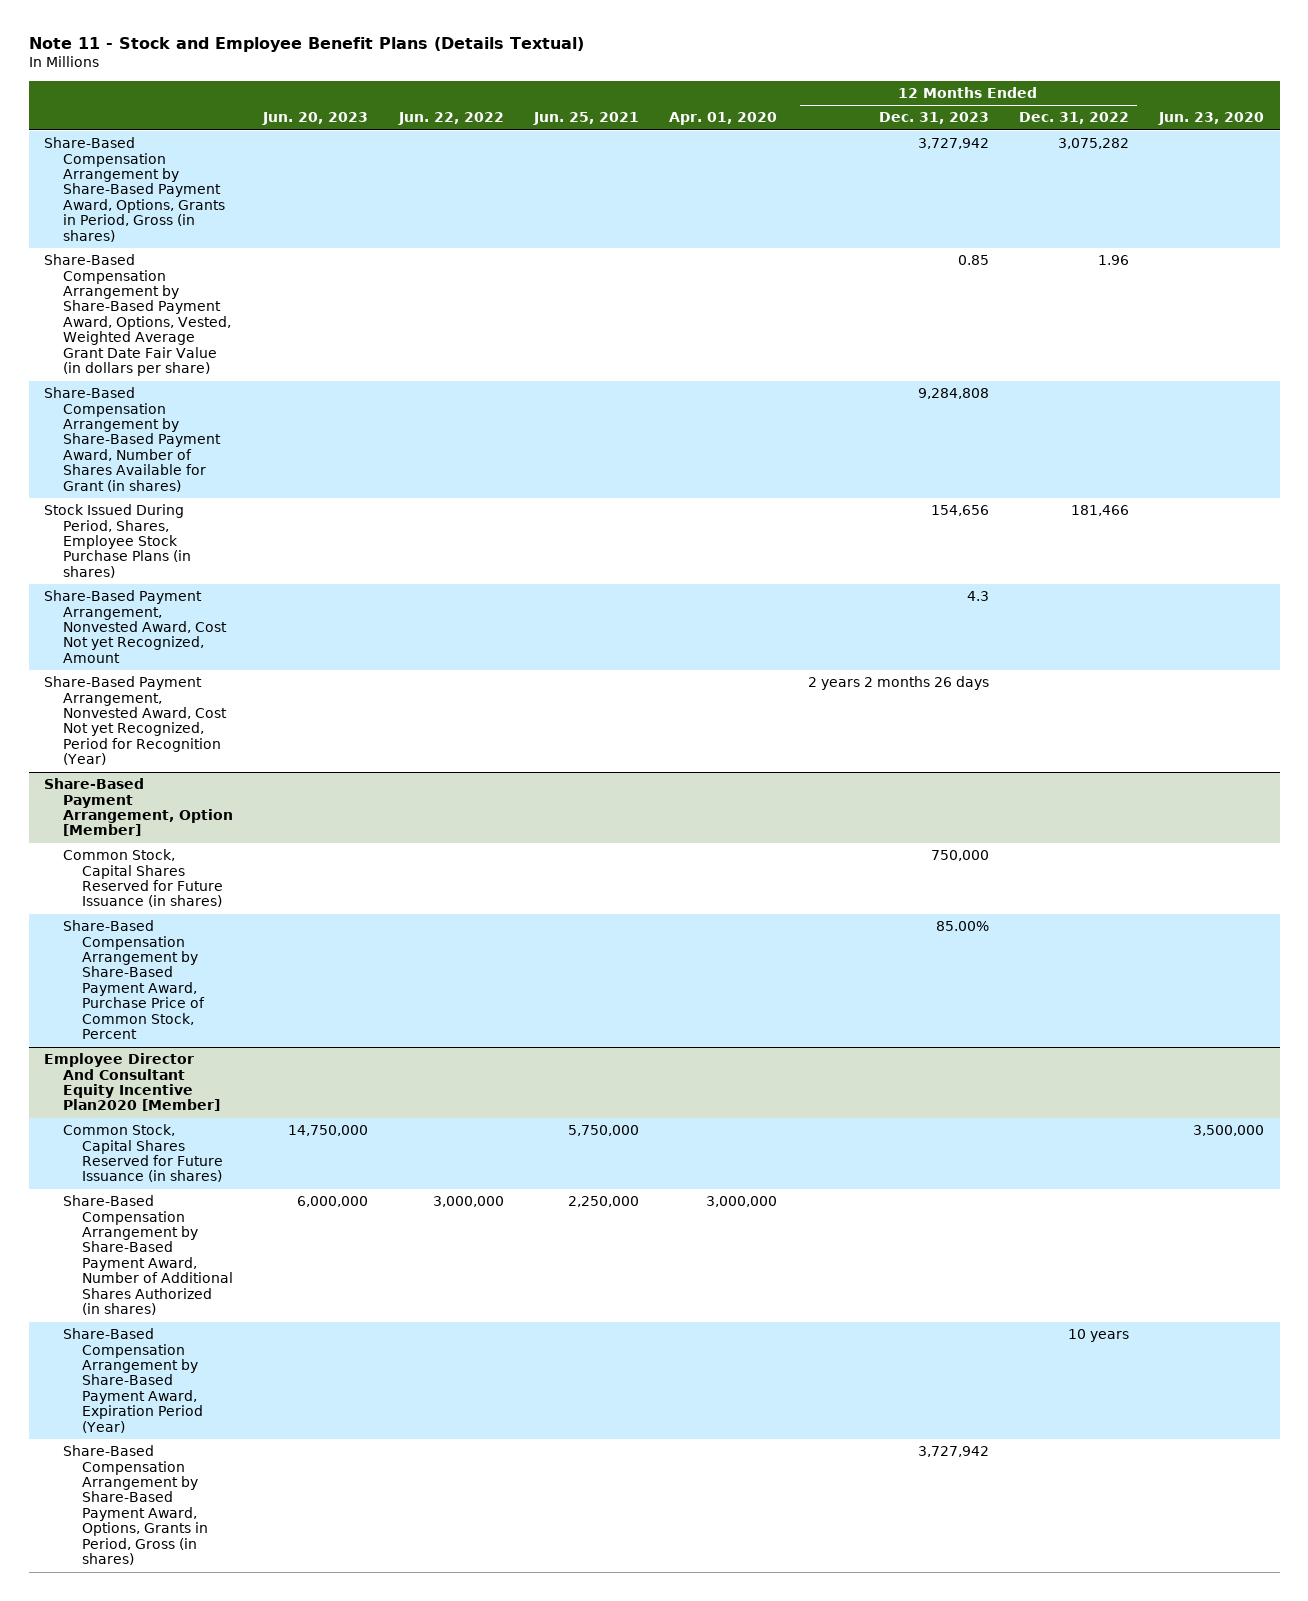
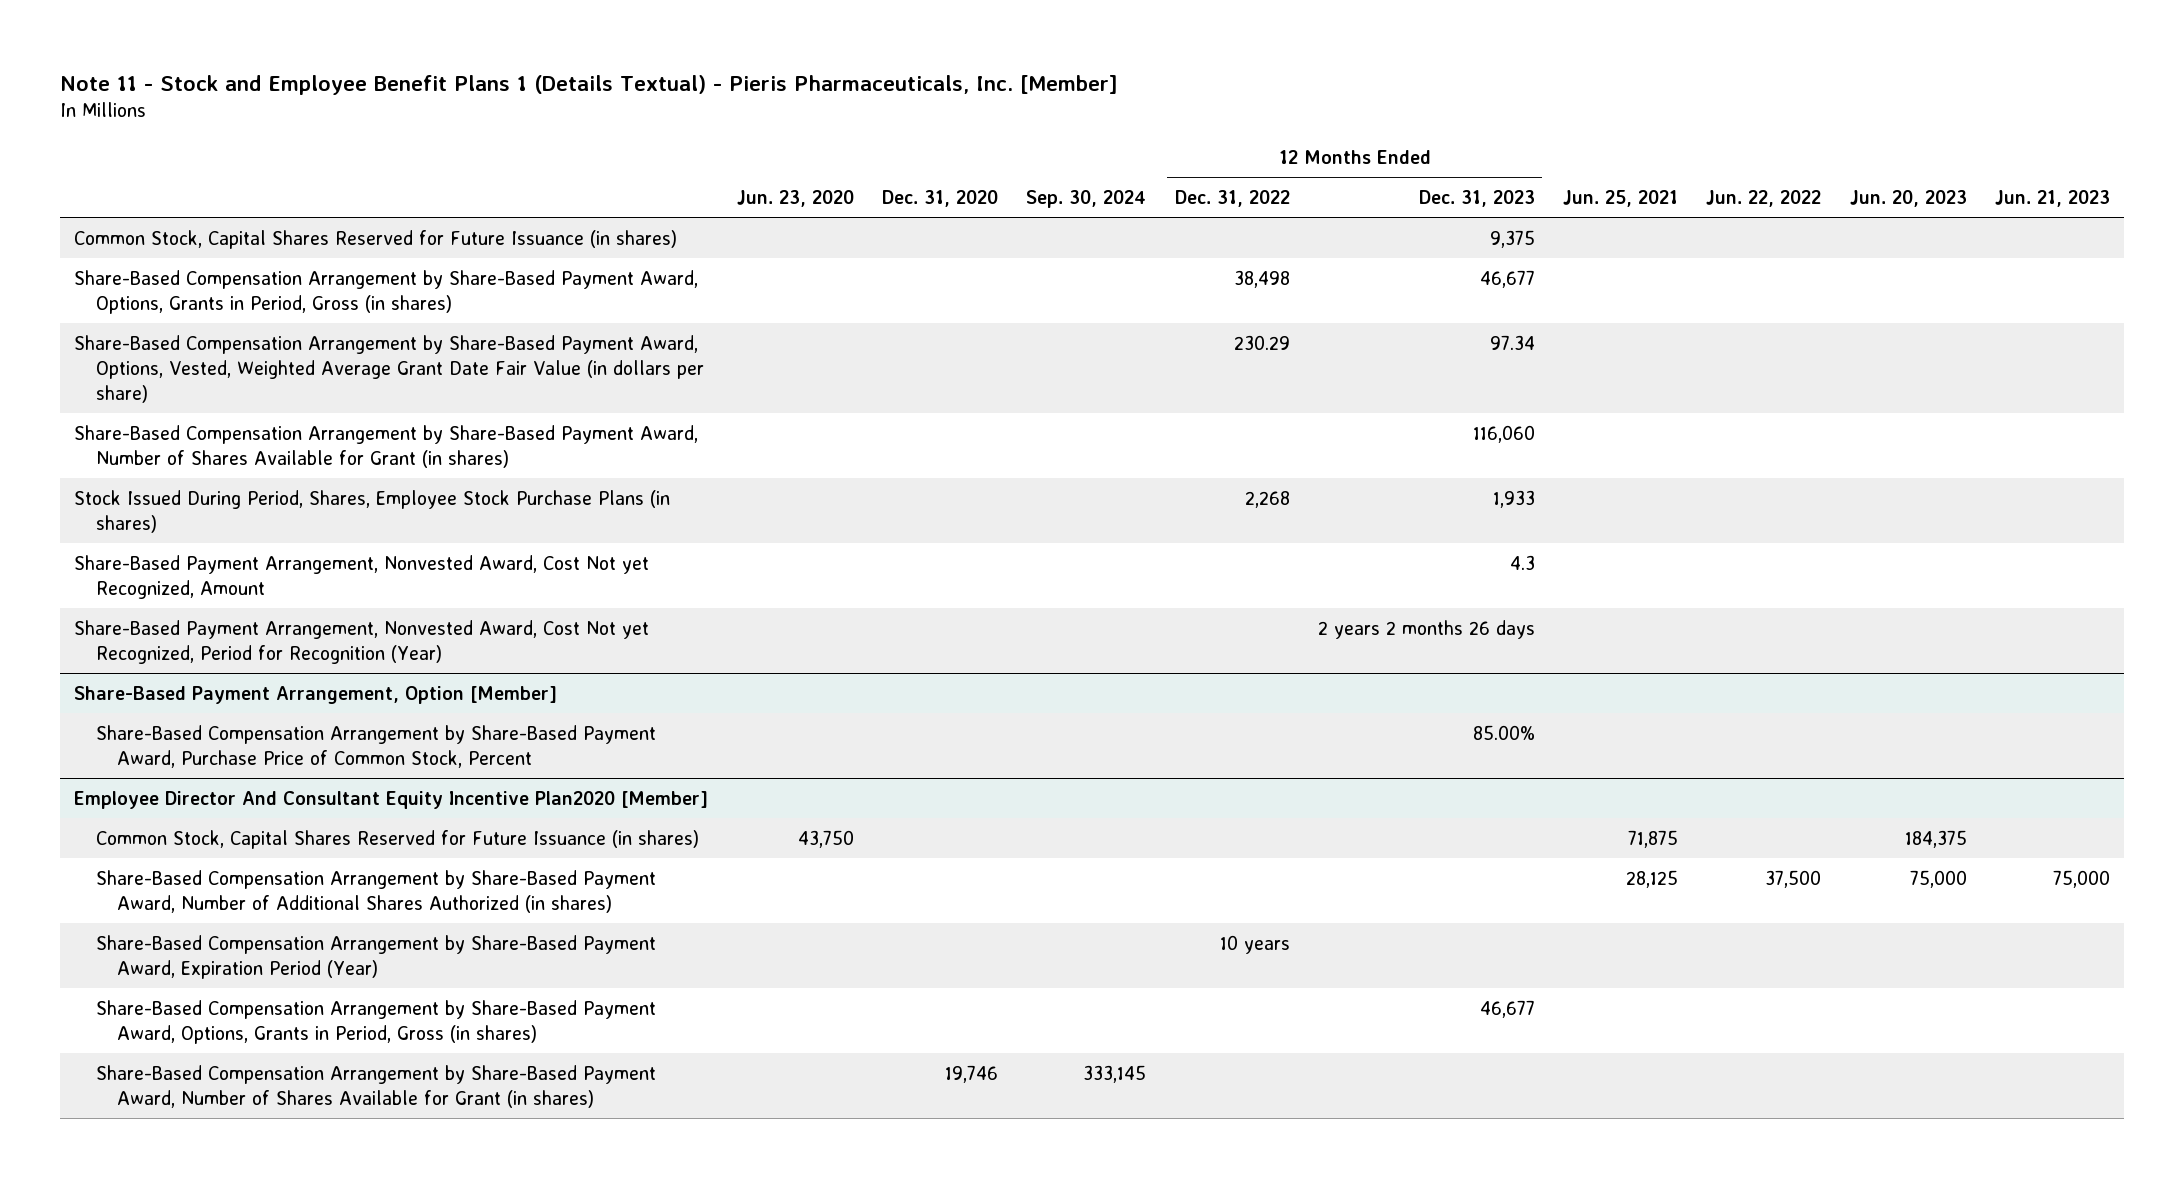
[28,37,584,53] Note 11 - Stock and Employee Benefit Plans (Details Textual) -> [60,74,1119,95] Note 11 - Stock and Employee Benefit Plans 1 (Details Textual) - Pieris Pharmaceuticals, Inc. [Member]
[669,112,778,126] Apr. 01, 2020 -> none
none -> [881,189,998,207] Dec. 31, 2020
none -> [1026,189,1147,208] Sep. 30, 2024
none -> [1995,189,2111,207] Jun. 21, 2023
none -> [74,229,678,249] Common Stock, Capital Shares Reserved for Future Issuance (in shares)
[917,138,989,150] 3,727,942 -> [1479,269,1535,288] 46,677
[1058,138,1130,150] 3,075,282 -> [1233,269,1290,288] 38,498
[957,255,989,266] 0.85 -> [1489,334,1535,350] 97.34
[1098,255,1130,266] 1.96 -> [1233,334,1290,350] 230.29
[917,388,989,400] 9,284,808 -> [1472,424,1535,443] 116,060
[930,505,989,517] 154,656 -> [1492,489,1535,508] 1,933
[1071,505,1130,517] 181,466 -> [1244,490,1290,508] 2,268
[62,849,224,908] Common Stock, Capital Shares Reserved for Future Issuance (in shares) -> none
[288,1125,369,1137] 14,750,000 -> [1904,829,1967,848] 184,375
[568,1125,640,1137] 5,750,000 -> [1628,829,1679,848] 71,875
[1193,1125,1265,1137] 3,500,000 -> [797,829,854,848] 43,750
[297,1196,369,1208] 6,000,000 -> [1909,869,1967,888] 75,000
[432,1196,504,1208] 3,000,000 -> [1765,869,1822,888] 37,500
[568,1196,640,1208] 2,250,000 -> [1626,869,1679,888] 28,125
[917,1446,989,1458] 3,727,942 -> [1479,999,1535,1018] 46,677
none -> [95,1064,656,1108] Share-Based Compensation Arrangement by Share-Based Payment Award, Number of Shares Available for Grant (in shares)

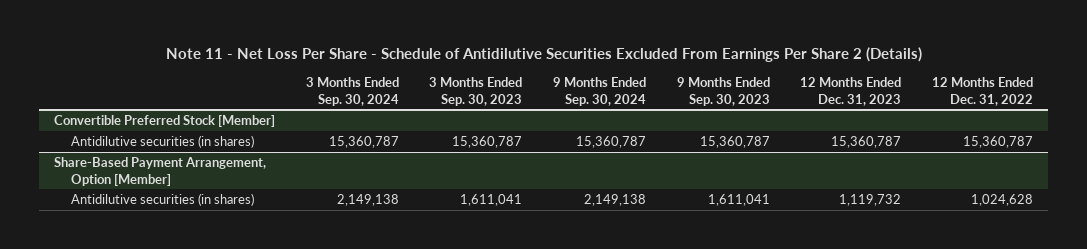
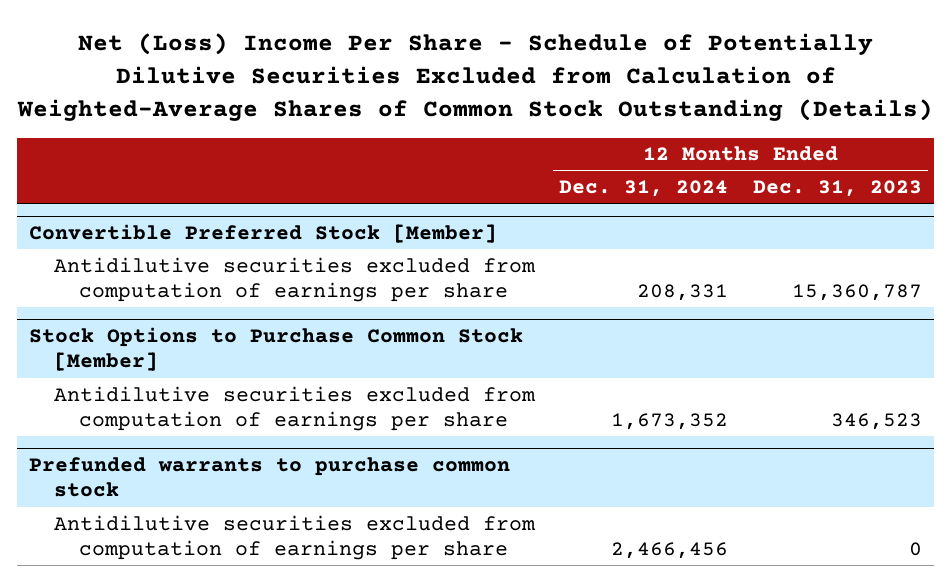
[165,47,922,63] Note 11 - Net Loss Per Share - Schedule of Antidilutive Securities Excluded From Earnings Per Share 2 (Details) -> [16,33,933,122] Net (Loss) Income Per Share - Schedule of Potentially Dilutive Securities Excluded from Calculation of Weighted-Average Shares of Common Stock Outstanding (Details)
[305,77,399,106] 3 Months Ended Sep. 30, 2024 -> none
[429,77,523,106] 3 Months Ended Sep. 30, 2023 -> none
[553,77,647,106] 9 Months Ended Sep. 30, 2024 -> none
[676,77,770,106] 9 Months Ended Sep. 30, 2023 -> none
[932,77,1034,106] 12 Months Ended Dec. 31, 2022 -> none
none -> [559,180,729,198] Dec. 31, 2024
[70,193,254,207] Antidilutive securities (in shares) -> none
[70,135,254,149] Antidilutive securities (in shares) -> [54,256,537,302] Antidilutive securities excluded from computation of earnings per share
[54,157,267,186] Share-Based Payment Arrangement, Option [Member] -> [29,327,524,372] Stock Options to Purchase Common Stock [Member]
none -> [54,385,537,431] Antidilutive securities excluded from computation of earnings per share
none -> [29,457,511,498] Prefunded warrants to purchase common stock
none -> [54,514,537,560] Antidilutive securities excluded from computation of earnings per share

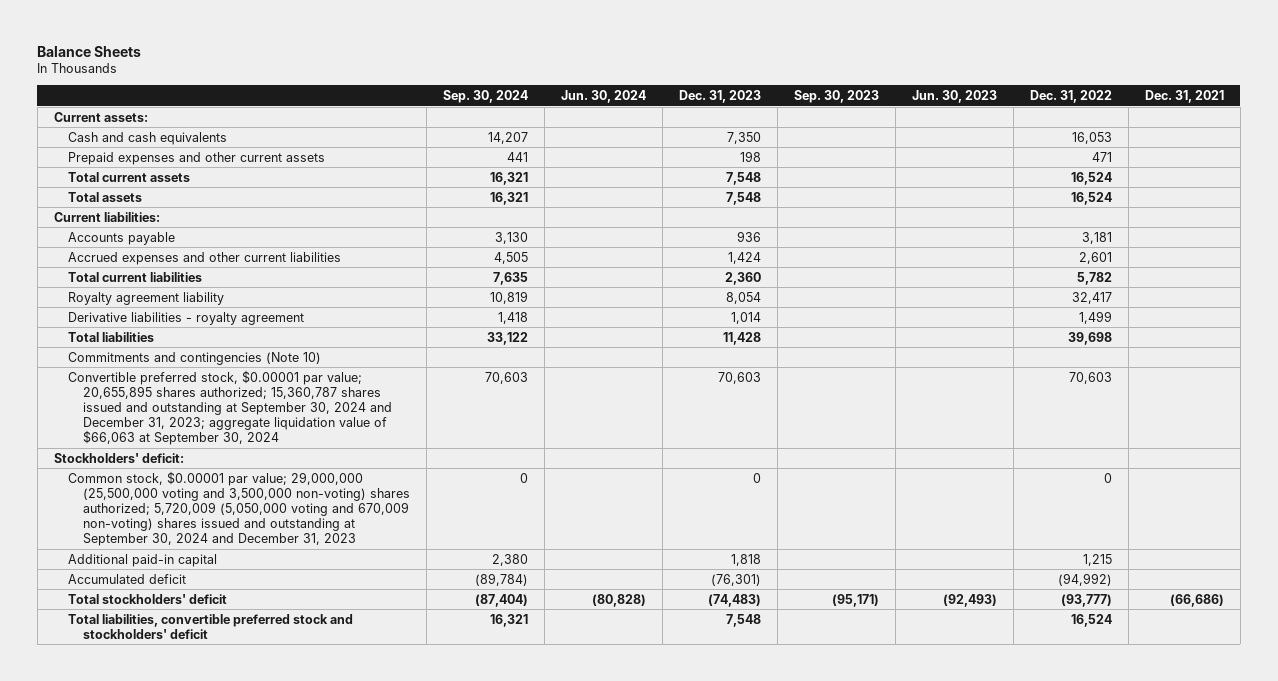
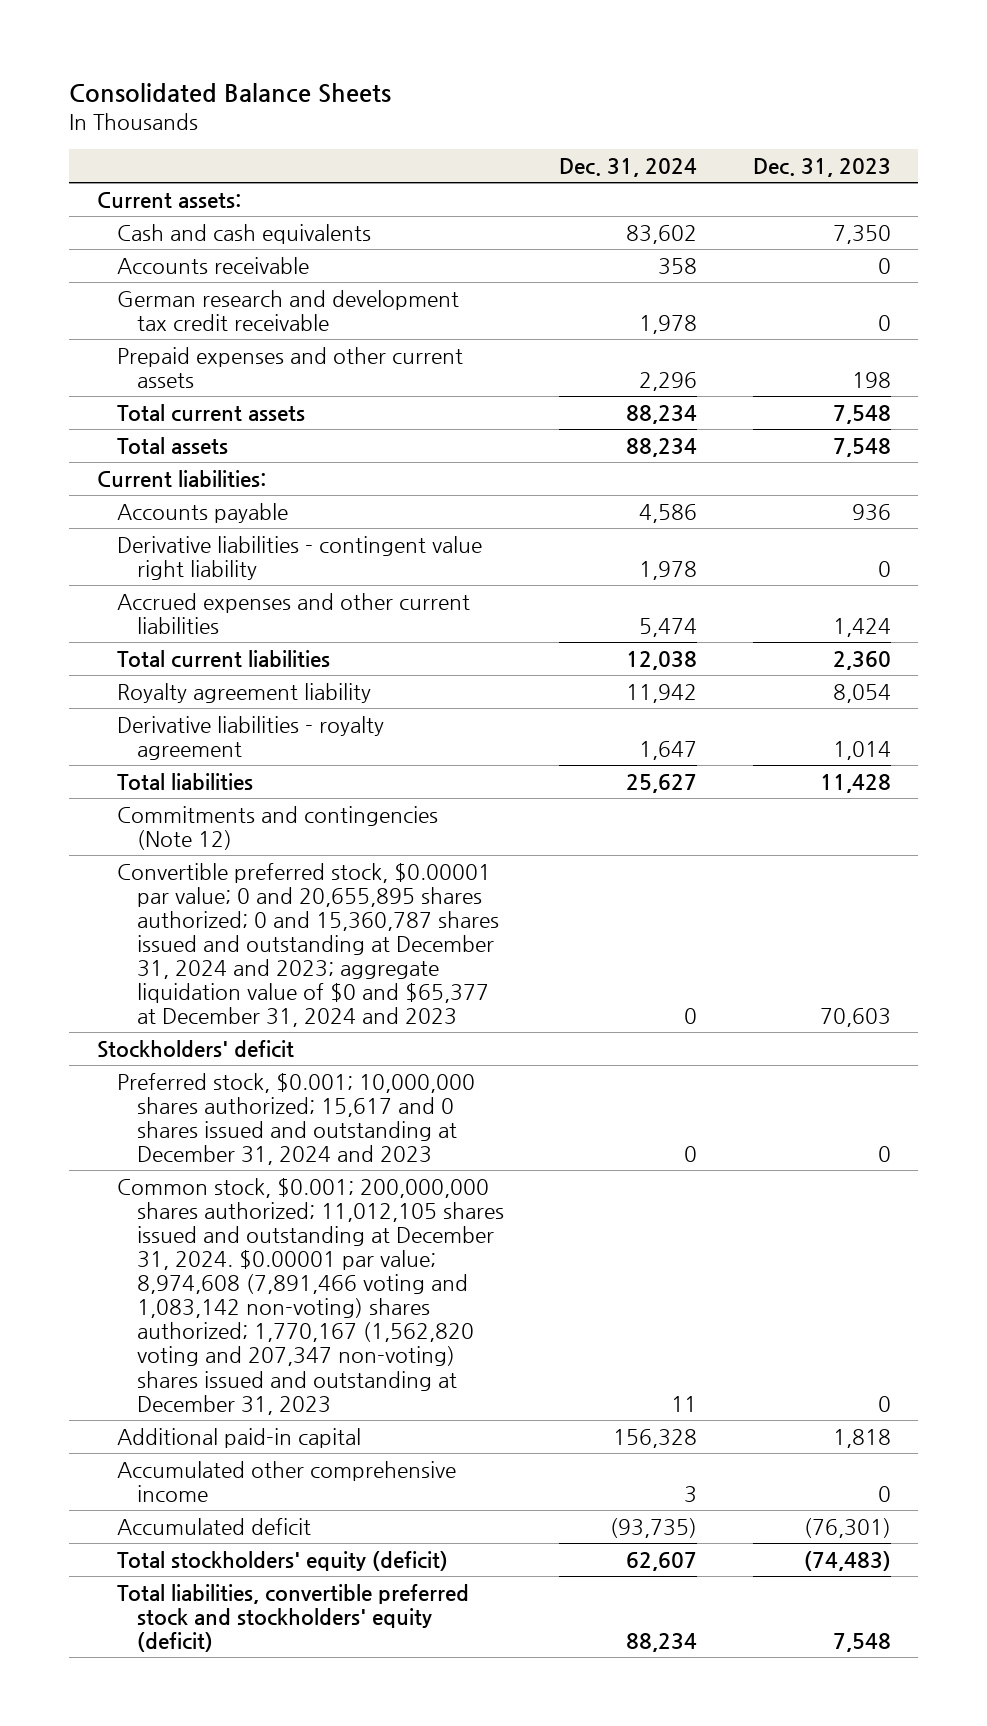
[37,45,142,57] Balance Sheets -> [69,83,392,104] Consolidated Balance Sheets
[442,90,528,104] Sep. 30, 2024 -> none
[560,90,646,104] Jun. 30, 2024 -> none
[793,90,879,104] Sep. 30, 2023 -> none
[911,90,997,104] Jun. 30, 2023 -> none
[1029,90,1112,104] Dec. 31, 2022 -> none
[1144,90,1224,104] Dec. 31, 2021 -> none
none -> [559,157,698,177] Dec. 31, 2024
none -> [116,256,309,274] Accounts receivable
none -> [116,289,459,331] German research and development tax credit receivable
none -> [116,535,482,580] Derivative liabilities - contingent value right liability
[68,351,322,365] Commitments and contingencies (Note 10) -> [116,805,438,850] Commitments and contingencies (Note 12)
[68,369,392,446] Convertible preferred stock, $0.00001 par value; 20,655,895 shares authorized; 15,360,787 shares issued and outstanding at September 30, 2024 and December 31, 2023; aggregate liquidation value of $66,063 at September 30, 2024 -> [116,862,500,1028] Convertible preferred stock, $0.00001 par value; 0 and 20,655,895 shares authorized; 0 and 15,360,787 shares issued and outstanding at December 31, 2024 and 2023; aggregate liquidation value of $0 and $65,377 at December 31, 2024 and 2023
[53,452,184,463] Stockholders' deficit: -> [96,1039,294,1058] Stockholders' deficit
none -> [116,1072,475,1165] Preferred stock, $0.001; 10,000,000 shares authorized; 15,617 and 0 shares issued and outstanding at December 31, 2024 and 2023
[68,470,410,547] Common stock, $0.00001 par value; 29,000,000 (25,500,000 voting and 3,500,000 non-voting) shares authorized; 5,720,009 (5,050,000 voting and 670,009 non-voting) shares issued and outstanding at September 30, 2024 and December 31, 2023 -> [116,1177,505,1415] Common stock, $0.001; 200,000,000 shares authorized; 11,012,105 shares issued and outstanding at December 31, 2024. $0.00001 par value; 8,974,608 (7,891,466 voting and 1,083,142 non-voting) shares authorized; 1,770,167 (1,562,820 voting and 207,347 non-voting) shares issued and outstanding at December 31, 2023
none -> [116,1460,456,1502] Accumulated other comprehensive income
[68,593,228,604] Total stockholders' deficit -> [116,1550,448,1571] Total stockholders' equity (deficit)
[68,613,354,639] Total liabilities, convertible preferred stock and stockholders' deficit -> [116,1583,469,1652] Total liabilities, convertible preferred stock and stockholders' equity (deficit)

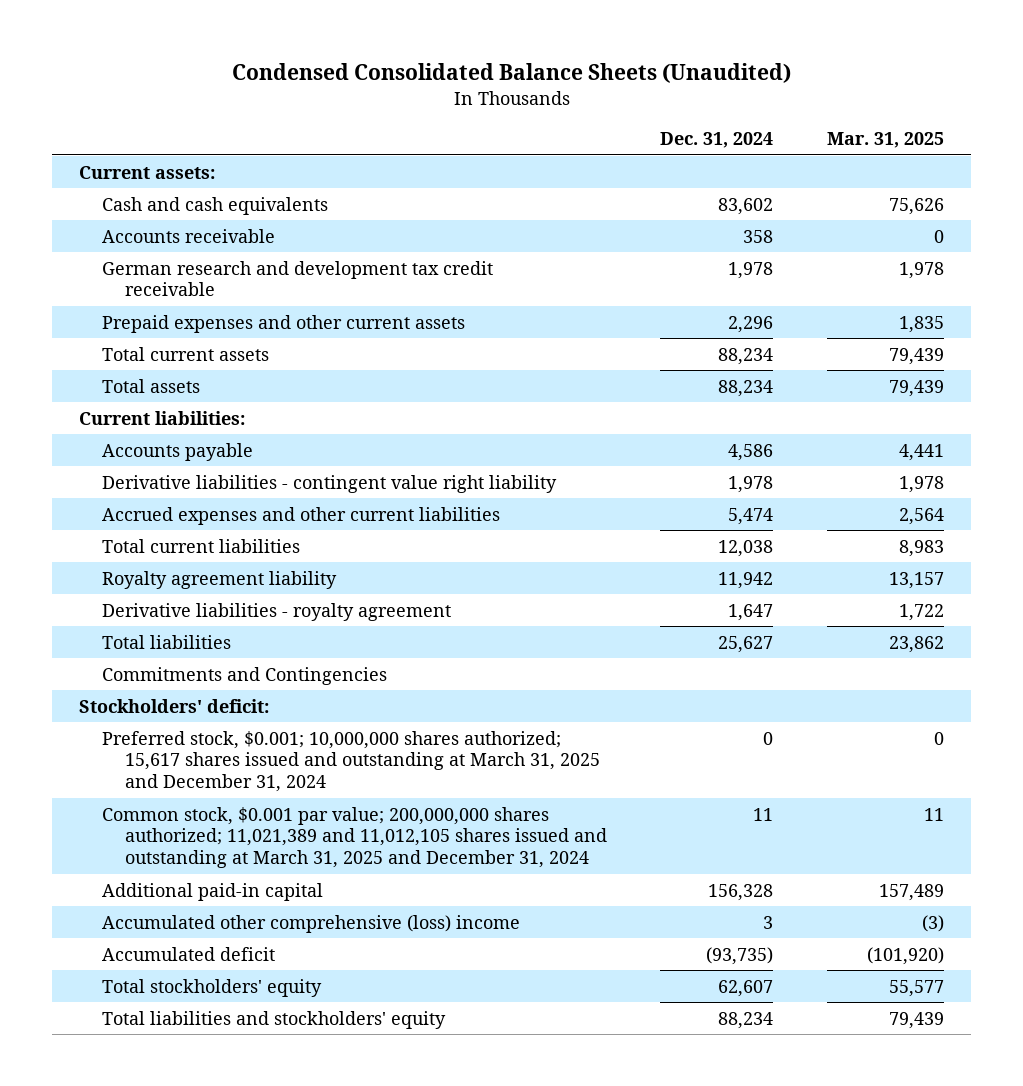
[69,83,392,104] Consolidated Balance Sheets -> [231,63,791,84] Condensed Consolidated Balance Sheets (Unaudited)
[752,157,891,177] Dec. 31, 2023 -> none
none -> [827,132,945,149] Mar. 31, 2025
[116,862,500,1028] Convertible preferred stock, $0.00001 par value; 0 and 20,655,895 shares authorized; 0 and 15,360,787 shares issued and outstanding at December 31, 2024 and 2023; aggregate liquidation value of $0 and $65,377 at December 31, 2024 and 2023 -> none
[116,805,438,850] Commitments and contingencies (Note 12) -> [101,666,387,685] Commitments and Contingencies
[96,1039,294,1058] Stockholders' deficit -> [78,698,269,713] Stockholders' deficit:
[116,1072,475,1165] Preferred stock, $0.001; 10,000,000 shares authorized; 15,617 and 0 shares issued and outstanding at December 31, 2024 and 2023 -> [101,730,600,793] Preferred stock, $0.001; 10,000,000 shares authorized; 15,617 shares issued and outstanding at March 31, 2025 and December 31, 2024
[116,1177,505,1415] Common stock, $0.001; 200,000,000 shares authorized; 11,012,105 shares issued and outstanding at December 31, 2024. $0.00001 par value; 8,974,608 (7,891,466 voting and 1,083,142 non-voting) shares authorized; 1,770,167 (1,562,820 voting and 207,347 non-voting) shares issued and outstanding at December 31, 2023 -> [101,806,607,869] Common stock, $0.001 par value; 200,000,000 shares authorized; 11,021,389 and 11,012,105 shares issued and outstanding at March 31, 2025 and December 31, 2024
[116,1460,456,1502] Accumulated other comprehensive income -> [101,914,520,933] Accumulated other comprehensive (loss) income
[116,1550,448,1571] Total stockholders' equity (deficit) -> [101,978,322,997] Total stockholders' equity
[116,1583,469,1652] Total liabilities, convertible preferred stock and stockholders' equity (deficit) -> [101,1010,446,1029] Total liabilities and stockholders' equity

